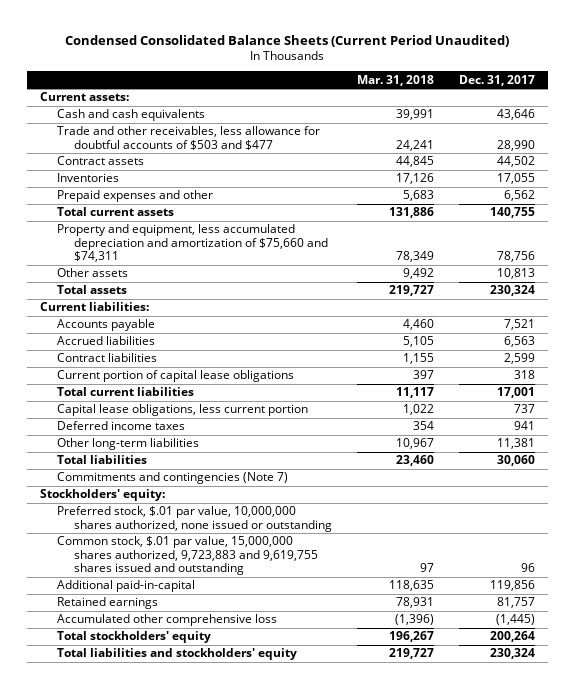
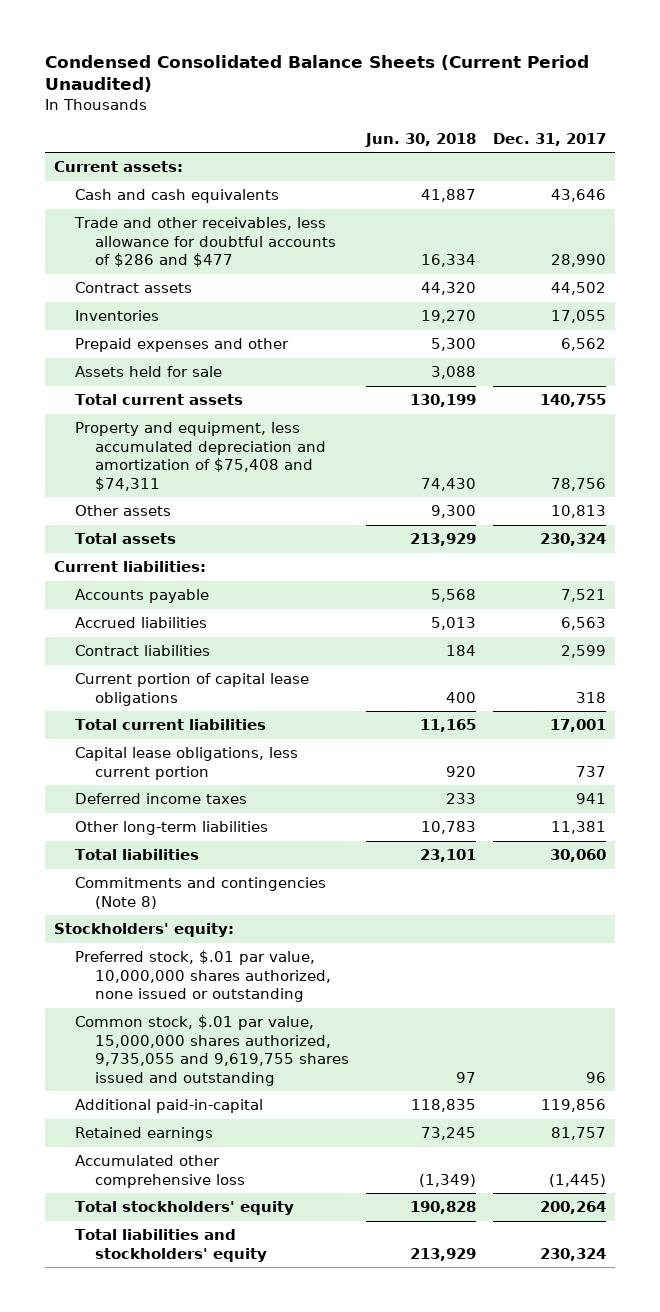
[357,74,435,86] Mar. 31, 2018 -> none
none -> [365,132,477,147] Jun. 30, 2018
[57,126,321,150] Trade and other receivables, less allowance for doubtful accounts of $503 and $477 -> [73,217,337,268] Trade and other receivables, less allowance for doubtful accounts of $286 and $477
none -> [74,366,222,378] Assets held for sale
[57,224,329,263] Property and equipment, less accumulated depreciation and amortization of $75,660 and $74,311 -> [74,422,327,491] Property and equipment, less accumulated depreciation and amortization of $75,408 and $74,311
[57,472,289,485] Commitments and contingencies (Note 7) -> [74,877,326,909] Commitments and contingencies (Note 8)
[57,536,319,576] Common stock, $.01 par value, 15,000,000 shares authorized, 9,723,883 and 9,619,755 shares issued and outstanding -> [74,1015,350,1086] Common stock, $.01 par value, 15,000,000 shares authorized, 9,735,055 and 9,619,755 shares issued and outstanding

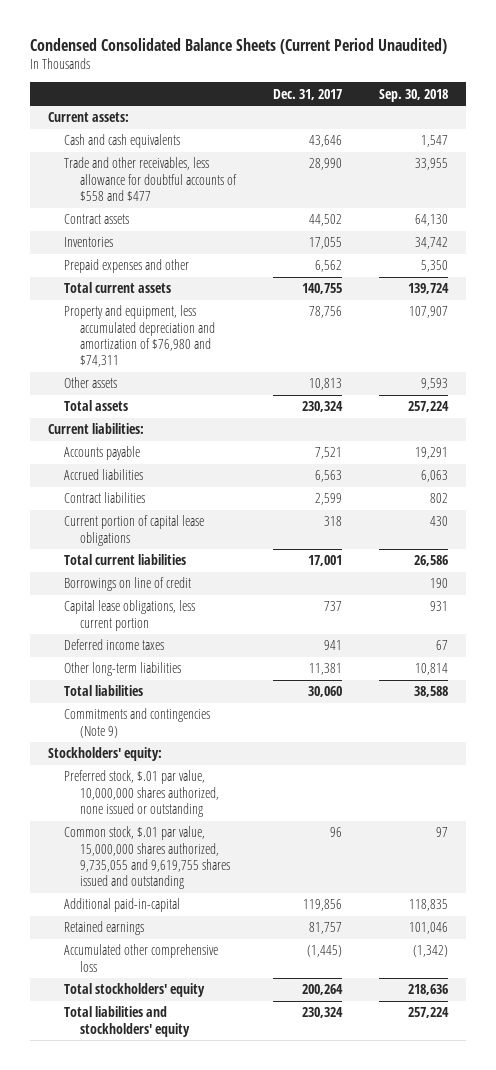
[365,132,477,147] Jun. 30, 2018 -> none
none -> [378,88,448,102] Sep. 30, 2018
[73,217,337,268] Trade and other receivables, less allowance for doubtful accounts of $286 and $477 -> [63,157,237,202] Trade and other receivables, less allowance for doubtful accounts of $558 and $477
[74,366,222,378] Assets held for sale -> none
[74,422,327,491] Property and equipment, less accumulated depreciation and amortization of $75,408 and $74,311 -> [63,305,215,368] Property and equipment, less accumulated depreciation and amortization of $76,980 and $74,311
none -> [63,577,191,592] Borrowings on line of credit
[74,877,326,909] Commitments and contingencies (Note 8) -> [63,708,210,738] Commitments and contingencies (Note 9)

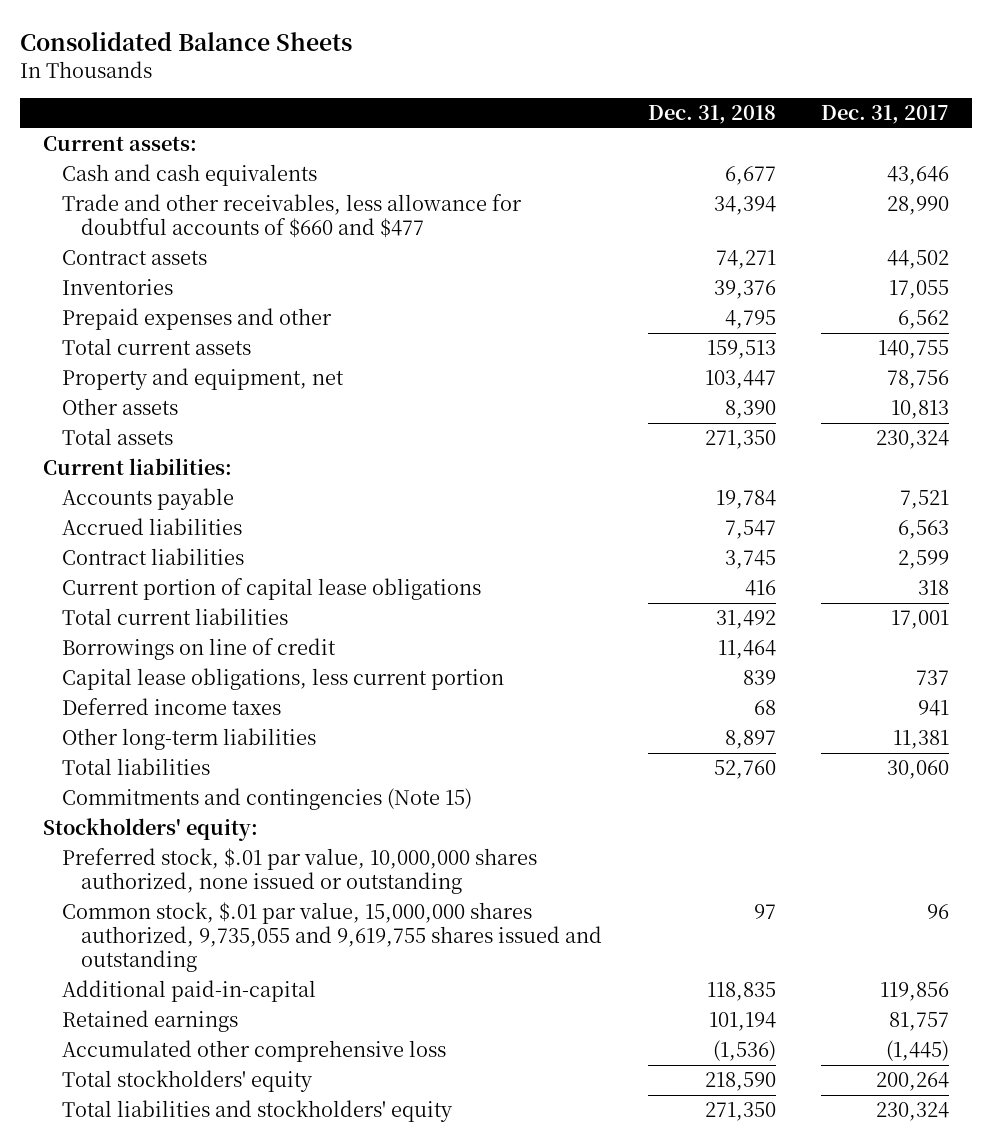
[29,37,447,54] Condensed Consolidated Balance Sheets (Current Period Unaudited) -> [20,31,353,52] Consolidated Balance Sheets
[378,88,448,102] Sep. 30, 2018 -> none
none -> [647,105,776,125] Dec. 31, 2018
[63,157,237,202] Trade and other receivables, less allowance for doubtful accounts of $558 and $477 -> [62,194,523,239] Trade and other receivables, less allowance for doubtful accounts of $660 and $477
[63,305,215,368] Property and equipment, less accumulated depreciation and amortization of $76,980 and $74,311 -> [62,368,345,391] Property and equipment, net
[63,708,210,738] Commitments and contingencies (Note 9) -> [62,788,473,811] Commitments and contingencies (Note 15)

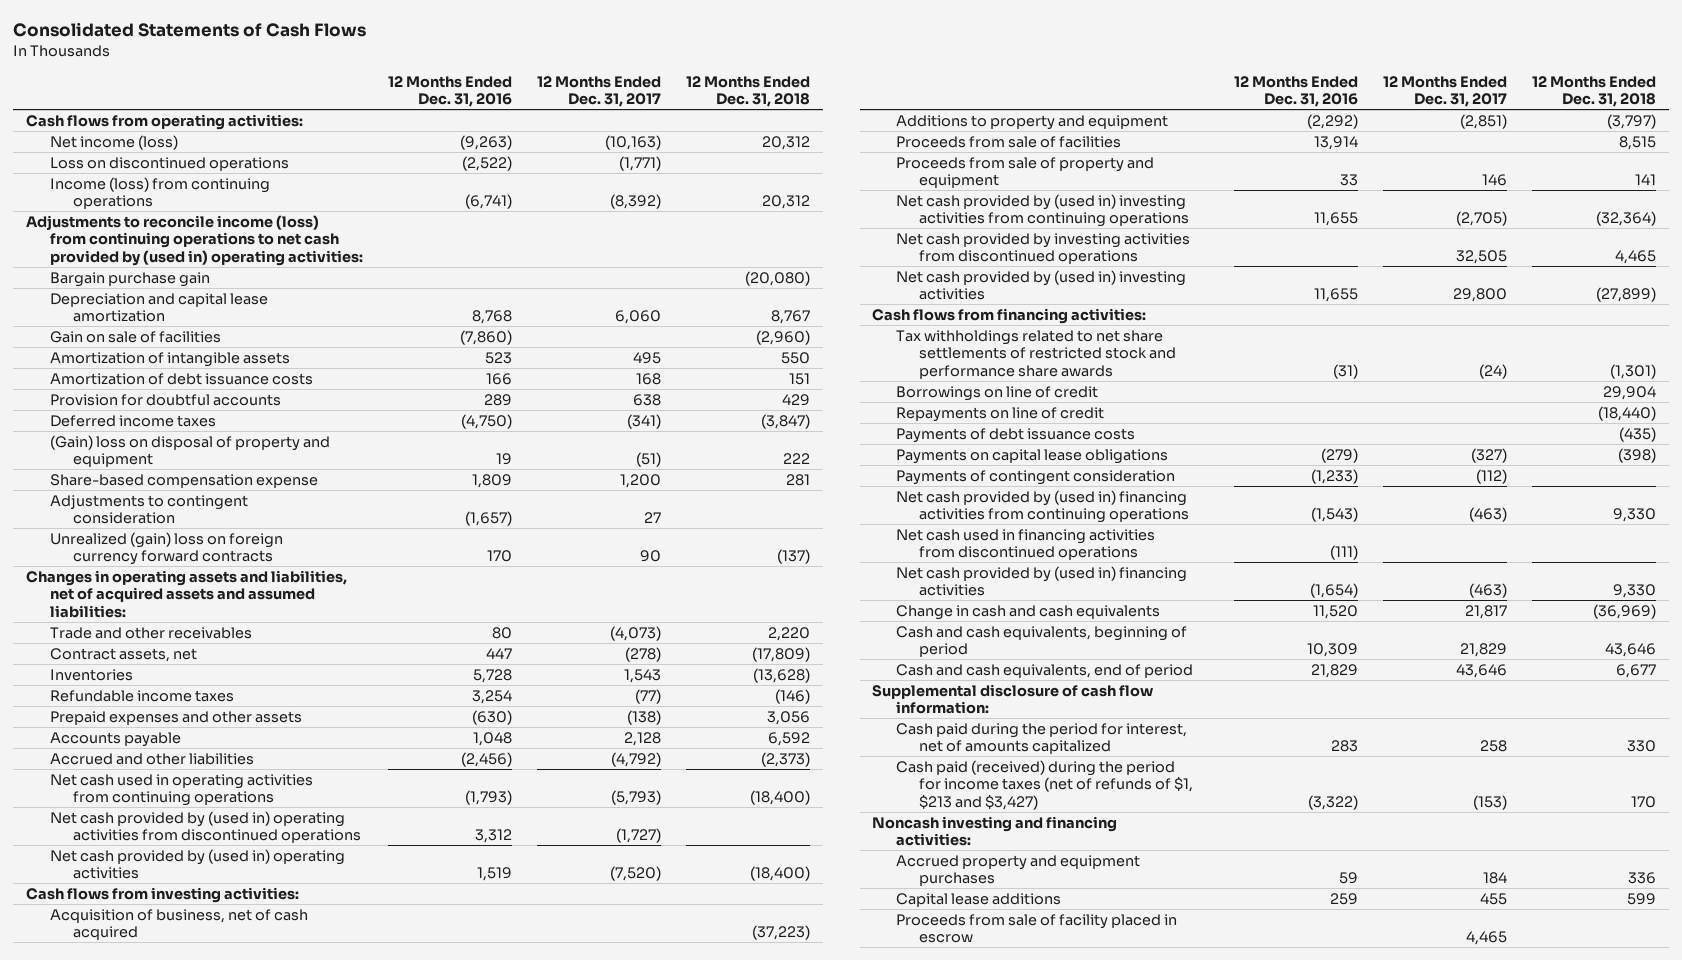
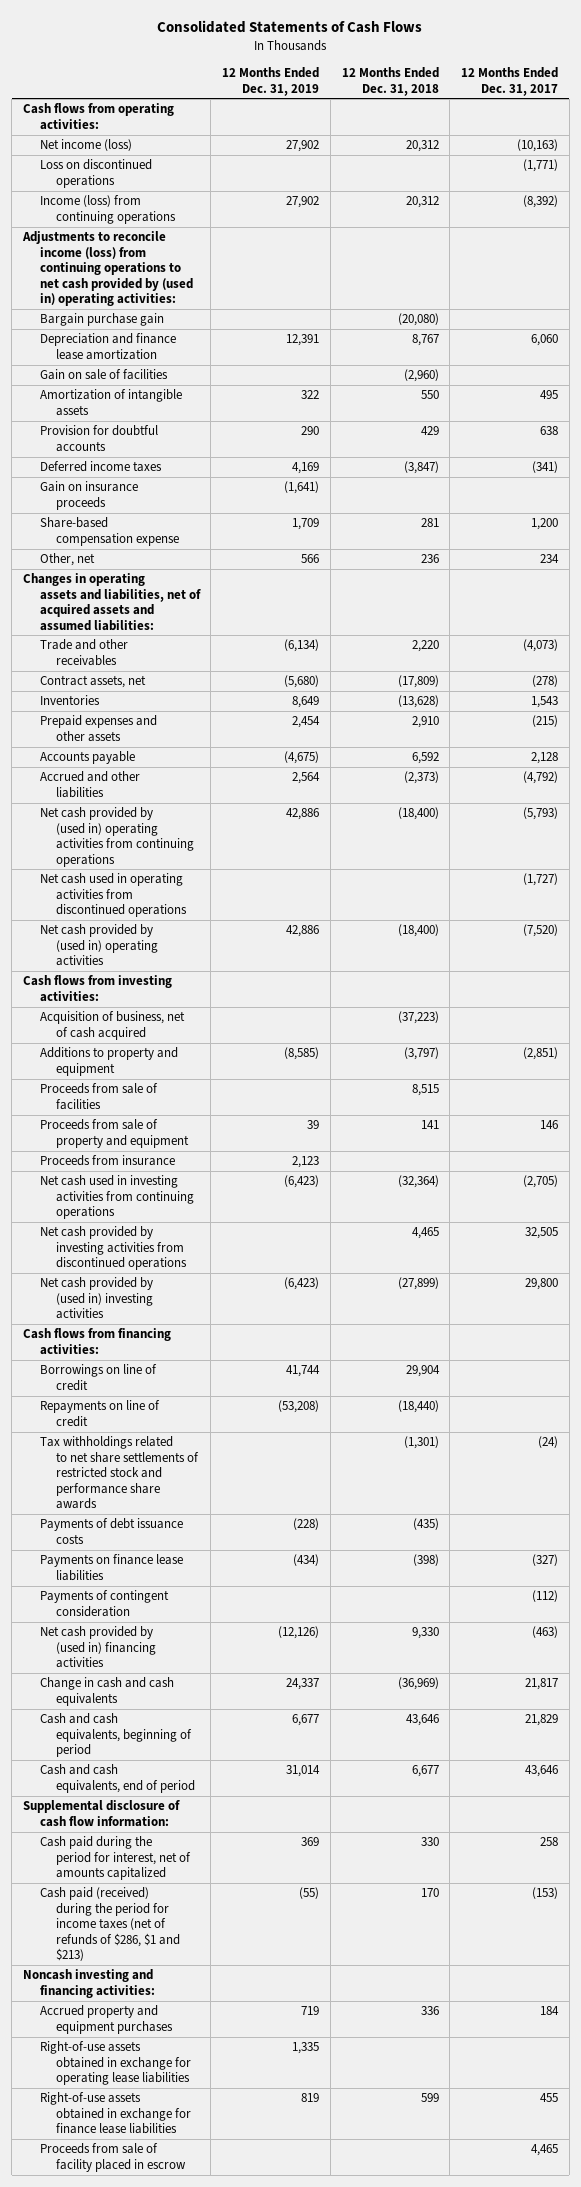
[387,75,512,107] 12 Months Ended Dec. 31, 2016 -> none
none -> [222,67,320,96] 12 Months Ended Dec. 31, 2019
[49,292,268,323] Depreciation and capital lease amortization -> [39,333,176,360] Depreciation and finance lease amortization
[49,372,313,385] Amortization of debt issuance costs -> none
[49,434,330,468] (Gain) loss on disposal of property and equipment -> none
none -> [39,481,138,510] Gain on insurance proceeds
[49,494,248,525] Adjustments to contingent consideration -> none
[49,531,283,566] Unrealized (gain) loss on foreign currency forward contracts -> none
none -> [39,553,95,567] Other, net
[49,689,234,702] Refundable income taxes -> none
[627,709,662,725] (138) -> [531,715,558,728] (215)
[767,710,811,725] 3,056 -> [411,716,439,729] 2,910
[49,773,313,807] Net cash used in operating activities from continuing operations -> [39,807,195,867] Net cash provided by (used in) operating activities from continuing operations
[49,810,361,844] Net cash provided by (used in) operating activities from discontinued operations -> [39,873,188,918] Net cash used in operating activities from discontinued operations
none -> [39,1155,175,1167] Proceeds from insurance
[895,193,1189,228] Net cash provided by (used in) investing activities from continuing operations -> [39,1175,195,1220] Net cash used in investing activities from continuing operations
[895,329,1176,379] Tax withholdings related to net share settlements of restricted stock and performance share awards -> [39,1436,200,1509] Tax withholdings related to net share settlements of restricted stock and performance share awards
[895,448,1168,464] Payments on capital lease obligations -> [39,1554,183,1581] Payments on finance lease liabilities
[895,489,1189,524] Net cash provided by (used in) financing activities from continuing operations -> none
[895,528,1155,561] Net cash used in financing activities from discontinued operations -> none
[895,759,1193,810] Cash paid (received) during the period for income taxes (net of refunds of $1, $213 and $3,427) -> [39,1887,181,1961] Cash paid (received) during the period for income taxes (net of refunds of $286, $1 and $213)
none -> [39,2041,192,2086] Right-of-use assets obtained in exchange for operating lease liabilities
[895,892,1061,907] Capital lease additions -> [39,2092,192,2135] Right-of-use assets obtained in exchange for finance lease liabilities

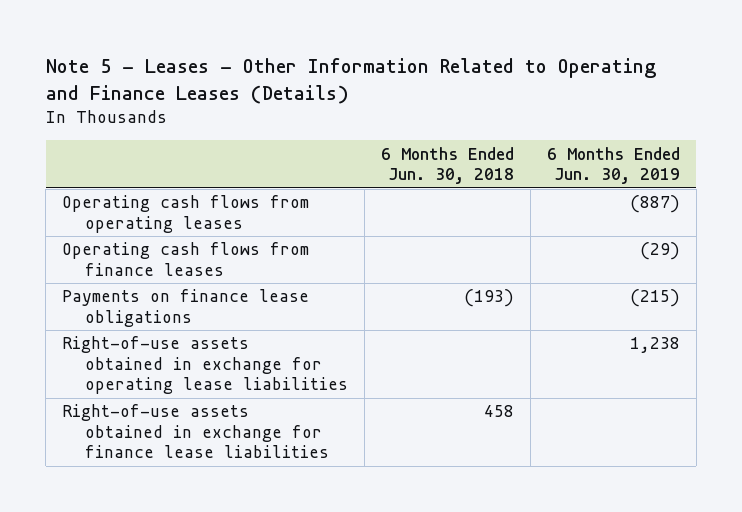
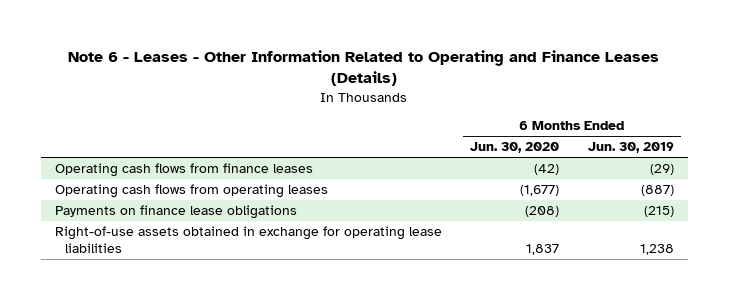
[45,57,656,104] Note 5 - Leases - Other Information Related to Operating and Finance Leases (Details) -> [68,49,660,87] Note 6 - Leases - Other Information Related to Operating and Finance Leases (Details)
[381,146,515,185] 6 Months Ended Jun. 30, 2018 -> none
none -> [470,142,560,154] Jun. 30, 2020
[62,195,310,233] Operating cash flows from operating leases -> [54,184,328,199] Operating cash flows from operating leases
[62,404,330,459] Right-of-use assets obtained in exchange for finance lease liabilities -> none

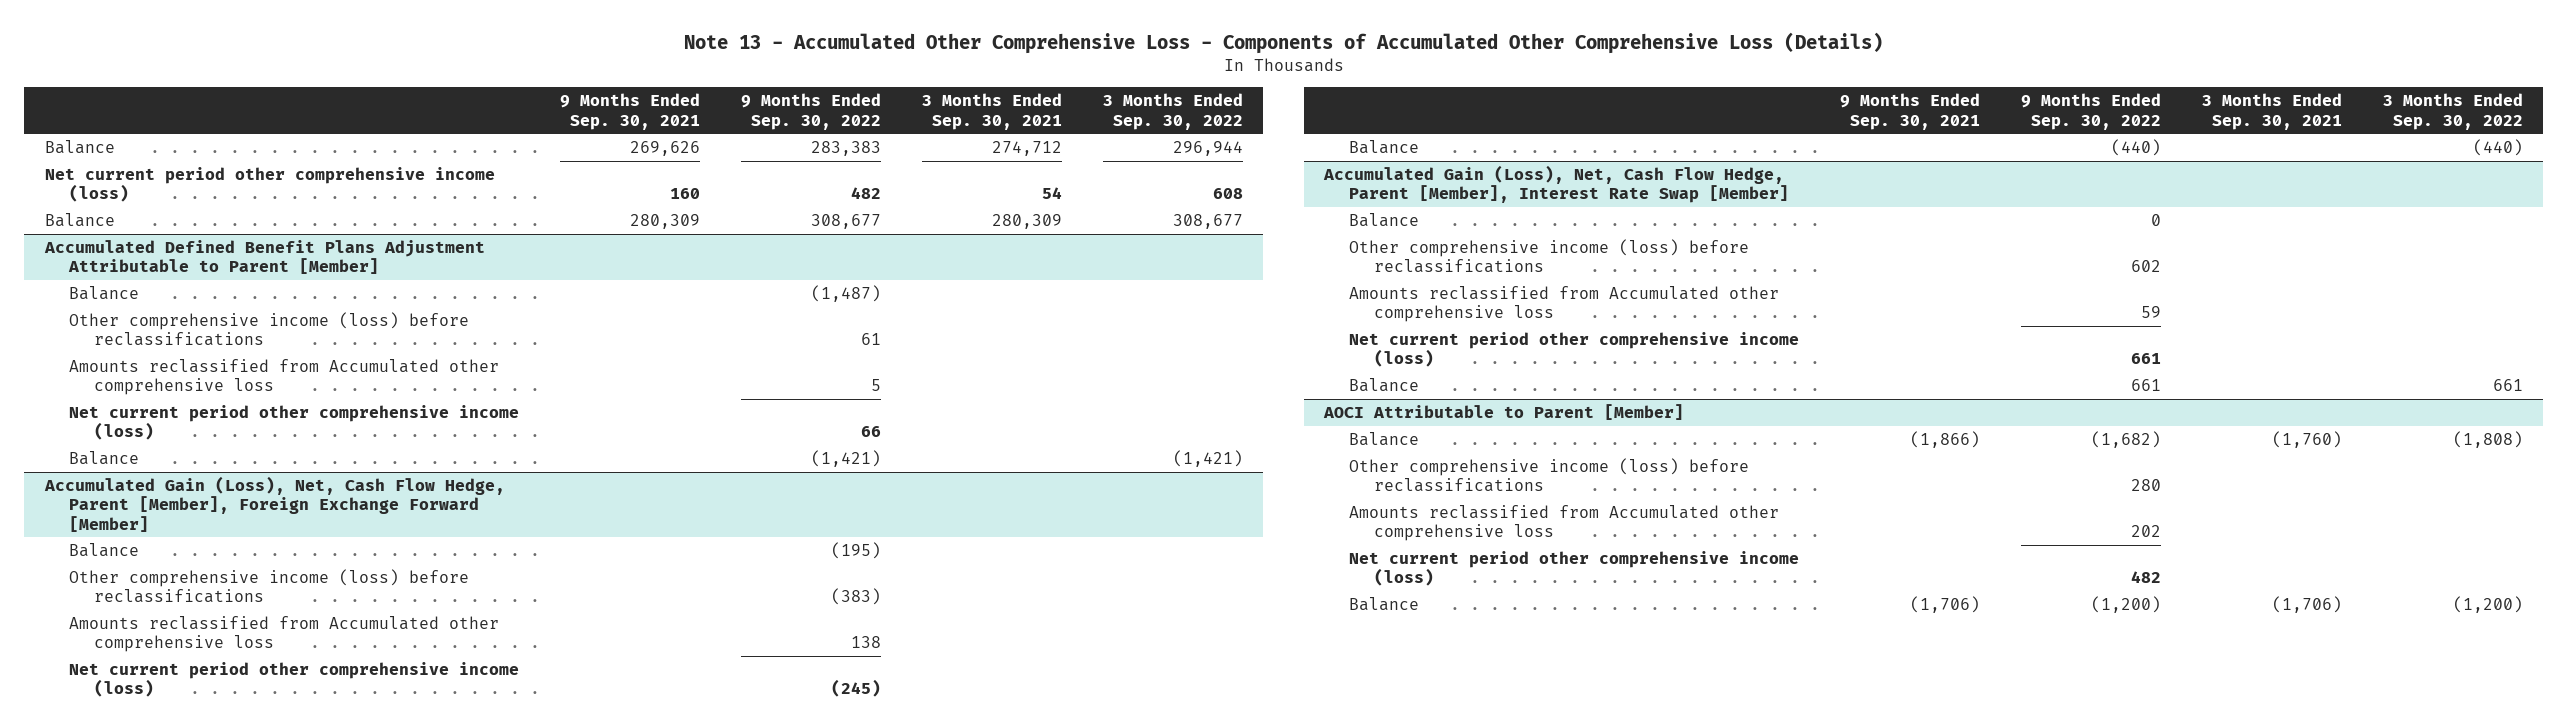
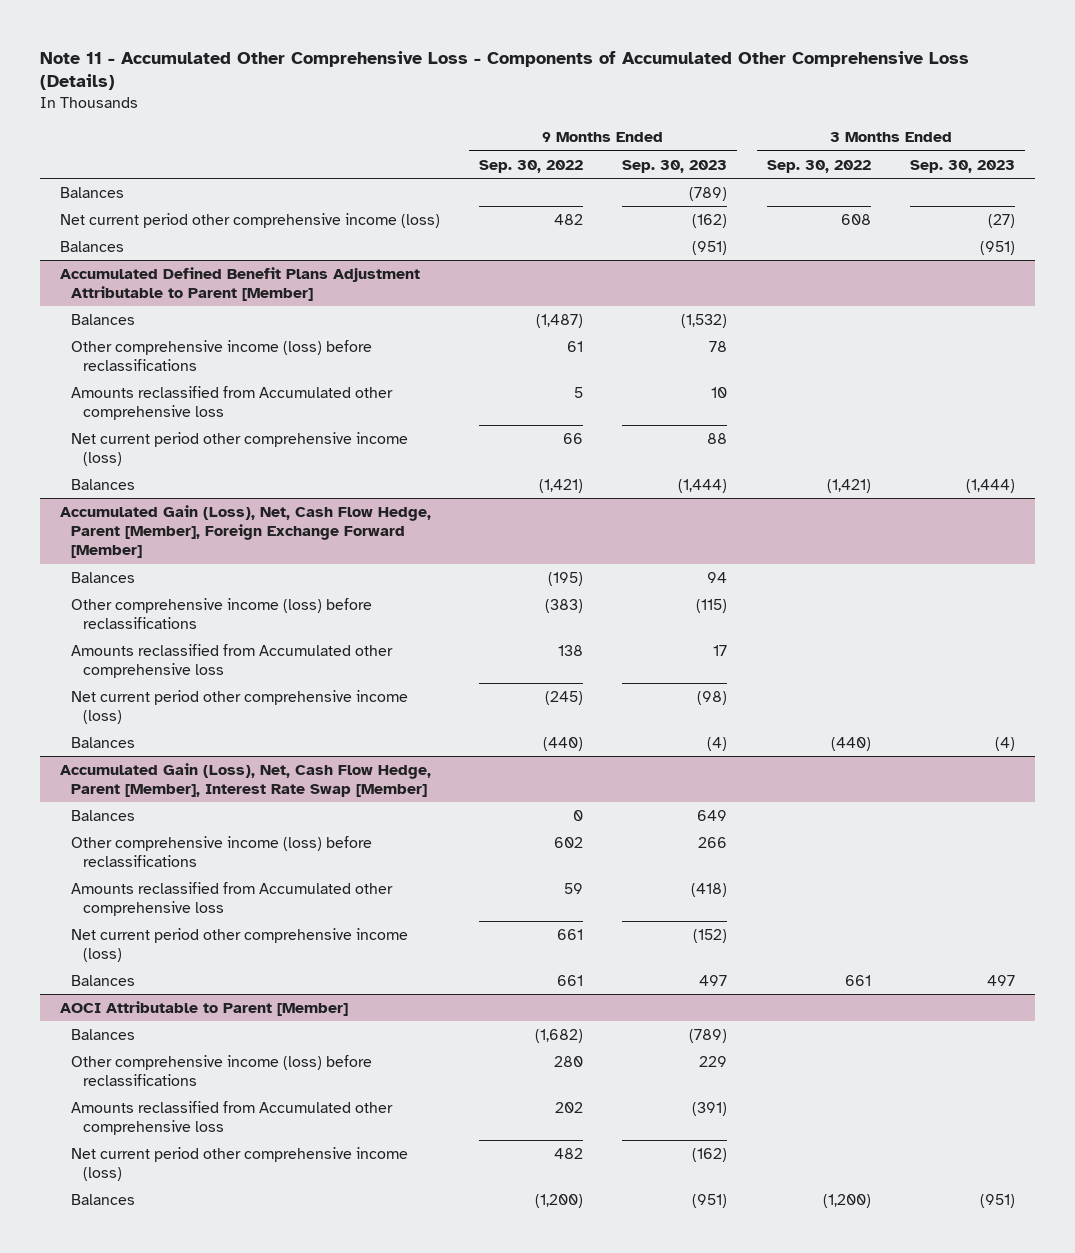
[683,32,1883,55] Note 13 - Accumulated Other Comprehensive Loss - Components of Accumulated Other Comprehensive Loss (Details) -> [39,50,969,91] Note 11 - Accumulated Other Comprehensive Loss - Components of Accumulated Other Comprehensive Loss (Details)
[560,93,701,130] 9 Months Ended Sep. 30, 2021 -> none
[922,93,1063,130] 3 Months Ended Sep. 30, 2021 -> none
none -> [622,159,728,173] Sep. 30, 2023
none -> [910,159,1016,173] Sep. 30, 2023
[44,140,115,155] Balance -> none
none -> [59,186,124,198] Balances
[44,213,115,228] Balance -> none
none -> [59,240,124,252] Balances
[69,286,140,301] Balance -> [71,313,136,325] Balances
[69,451,140,466] Balance -> [71,478,136,490] Balances
[69,543,140,558] Balance -> [71,571,136,583] Balances
[1349,140,1420,155] Balance -> [71,736,136,748] Balances
[1349,213,1420,228] Balance -> none
none -> [71,809,136,821] Balances
[1349,378,1420,393] Balance -> [71,974,136,986] Balances
[1349,432,1420,447] Balance -> none
none -> [71,1028,136,1040] Balances
[1349,597,1420,612] Balance -> [71,1193,136,1205] Balances

